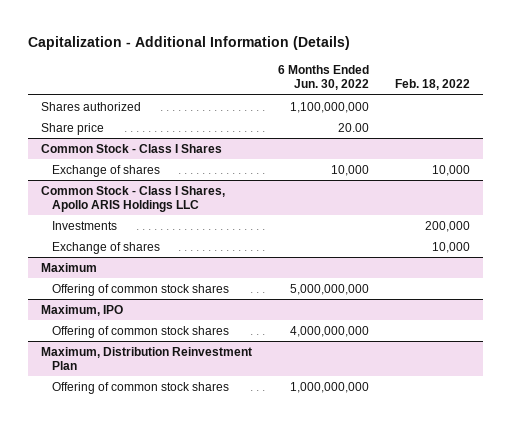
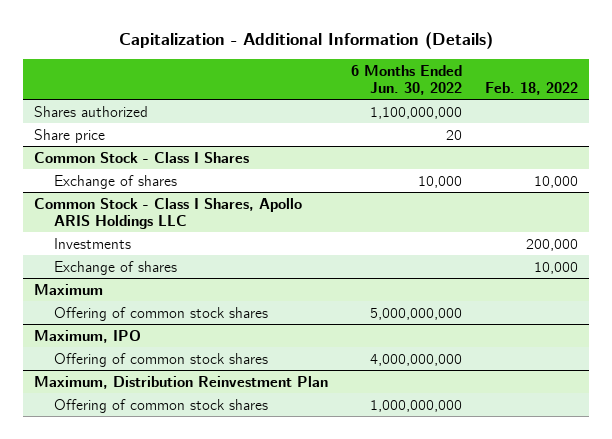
[338,122,370,132] 20.00 -> [445,129,462,140] 20

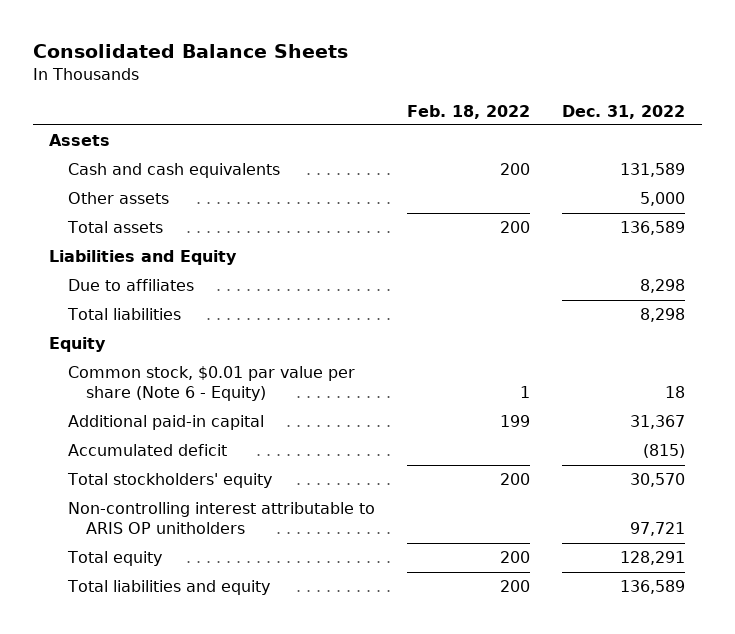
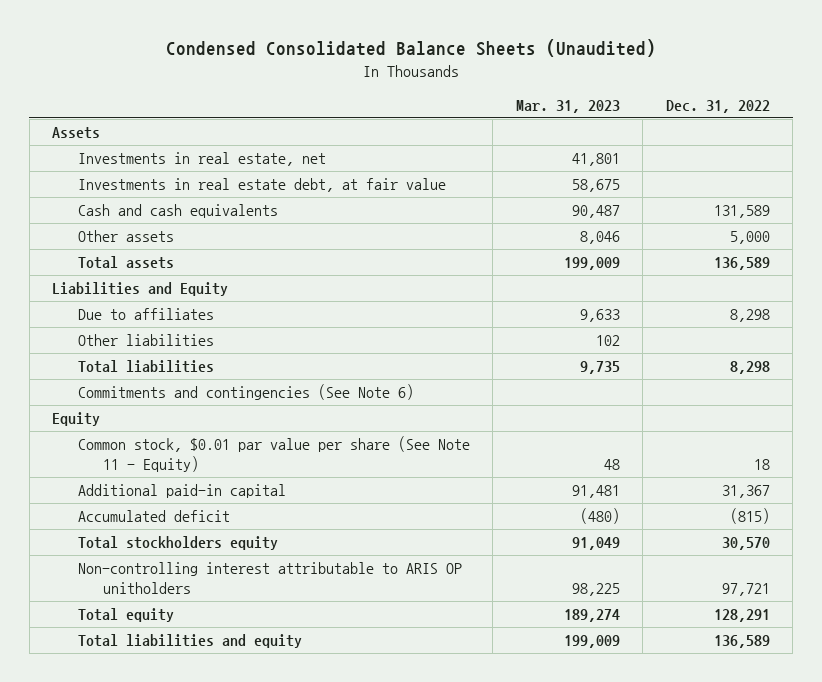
[33,44,349,59] Consolidated Balance Sheets -> [166,39,657,58] Condensed Consolidated Balance Sheets (Unaudited)
[407,104,531,119] Feb. 18, 2022 -> none
none -> [515,99,620,113] Mar. 31, 2023
none -> [77,152,326,167] Investments in real estate, net
none -> [77,178,446,193] Investments in real estate debt, at fair value
none -> [77,334,214,347] Other liabilities
none -> [77,384,414,401] Commitments and contingencies (See Note 6)
[67,366,355,402] Common stock, $0.01 par value per share (Note 6 - Equity) -> [77,436,470,472] Common stock, $0.01 par value per share (See Note 11 - Equity)
[66,473,272,489] Total stockholders' equity -> [77,536,278,551] Total stockholders equity

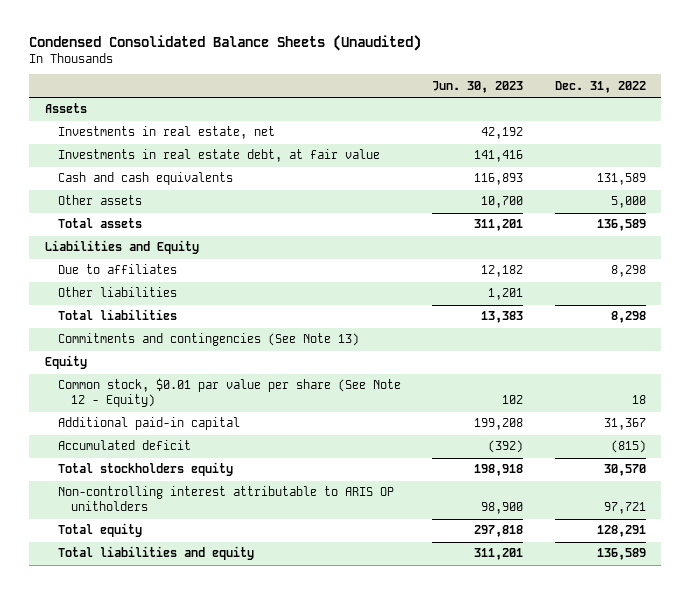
[515,99,620,113] Mar. 31, 2023 -> none
none -> [432,80,524,93] Jun. 30, 2023
[77,384,414,401] Commitments and contingencies (See Note 6) -> [58,333,360,347] Commitments and contingencies (See Note 13)
[77,436,470,472] Common stock, $0.01 par value per share (See Note 11 - Equity) -> [58,378,402,408] Common stock, $0.01 par value per share (See Note 12 - Equity)

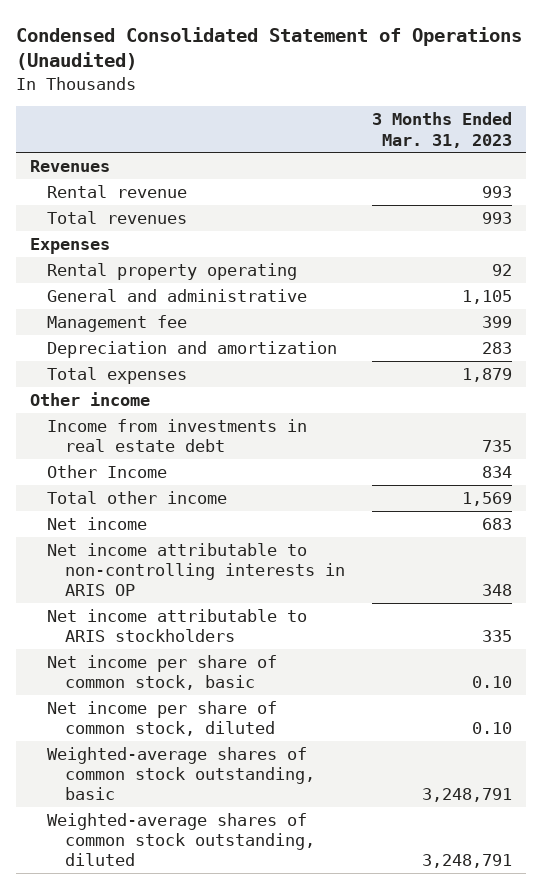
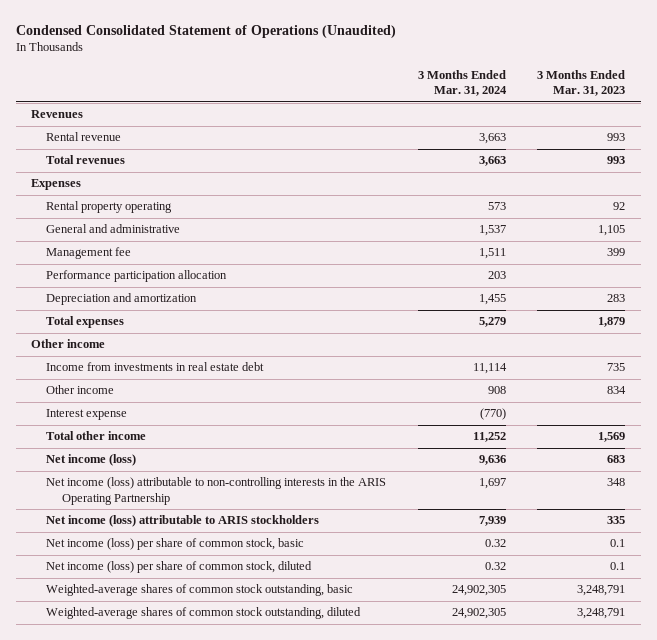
none -> [417,70,507,97] 3 Months Ended Mar. 31, 2024
none -> [46,270,228,283] Performance participation allocation
[47,464,168,478] Other Income -> [46,385,115,395] Other income
none -> [46,409,128,421] Interest expense
[47,516,148,530] Net income -> [46,454,137,467] Net income (loss)
[47,542,345,597] Net income attributable to non-controlling interests in ARIS OP -> [46,477,387,505] Net income (loss) attributable to non-controlling interests in the ARIS Operating Partnership
[47,608,308,643] Net income attributable to ARIS stockholders -> [46,515,320,528] Net income (loss) attributable to ARIS stockholders
[47,654,278,691] Net income per share of common stock, basic -> [46,538,305,551] Net income (loss) per share of common stock, basic
[472,676,513,689] 0.10 -> [610,539,626,548] 0.1
[47,700,278,737] Net income per share of common stock, diluted -> [46,561,313,574] Net income (loss) per share of common stock, diluted
[472,722,513,735] 0.10 -> [610,562,626,571] 0.1

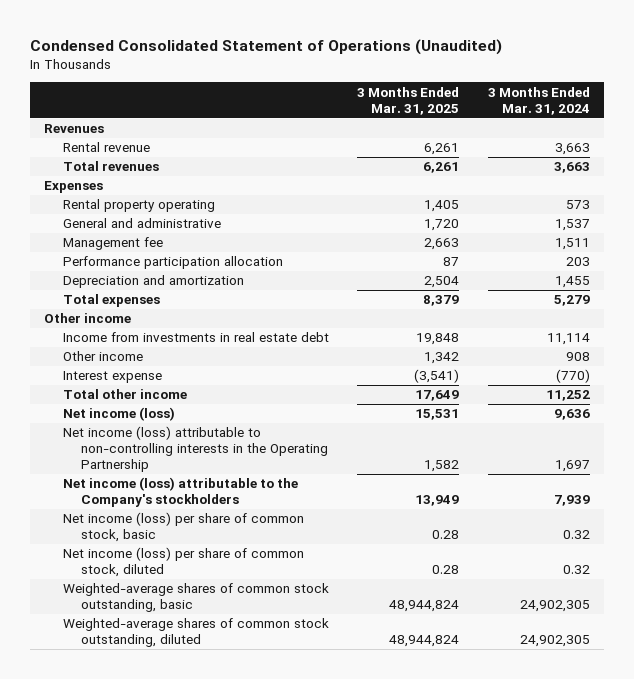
[537,70,626,97] 3 Months Ended Mar. 31, 2023 -> none
none -> [357,86,460,115] 3 Months Ended Mar. 31, 2025
[46,477,387,505] Net income (loss) attributable to non-controlling interests in the ARIS Operating Partnership -> [62,426,328,473] Net income (loss) attributable to non-controlling interests in the Operating Partnership
[46,515,320,528] Net income (loss) attributable to ARIS stockholders -> [62,477,298,508] Net income (loss) attributable to the Company's stockholders

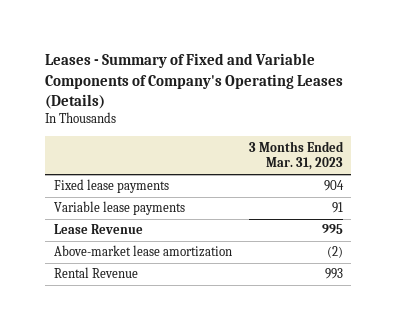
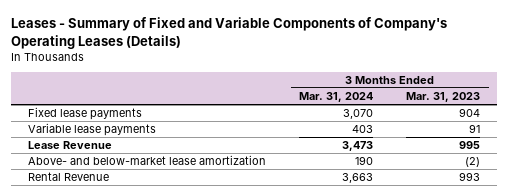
none -> [298,92,373,103] Mar. 31, 2024
[53,245,232,258] Above-market lease amortization -> [27,155,266,166] Above- and below-market lease amortization

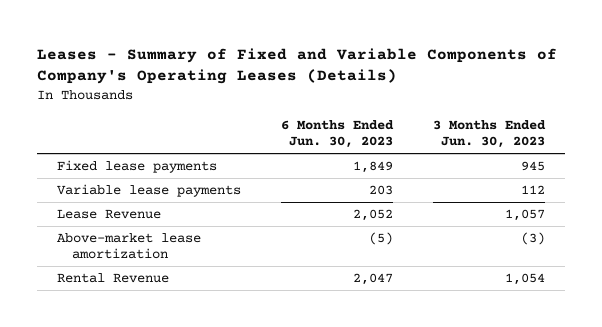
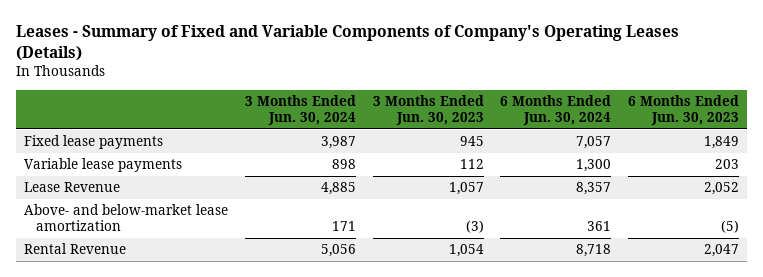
none -> [244,94,356,126] 3 Months Ended Jun. 30, 2024
none -> [500,94,612,126] 6 Months Ended Jun. 30, 2024
[57,233,202,260] Above-market lease amortization -> [24,204,229,232] Above- and below-market lease amortization

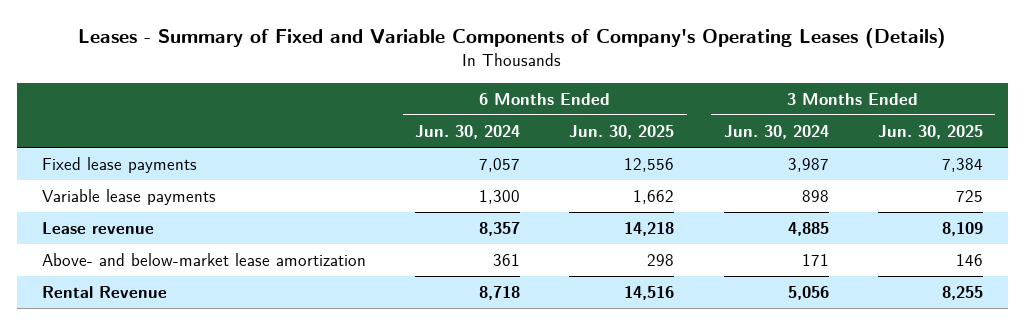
[372,94,484,126] 3 Months Ended Jun. 30, 2023 -> none
[628,94,740,126] 6 Months Ended Jun. 30, 2023 -> none
none -> [569,125,675,140] Jun. 30, 2025
none -> [877,125,983,140] Jun. 30, 2025
[24,182,121,193] Lease Revenue -> [41,222,154,235] Lease revenue

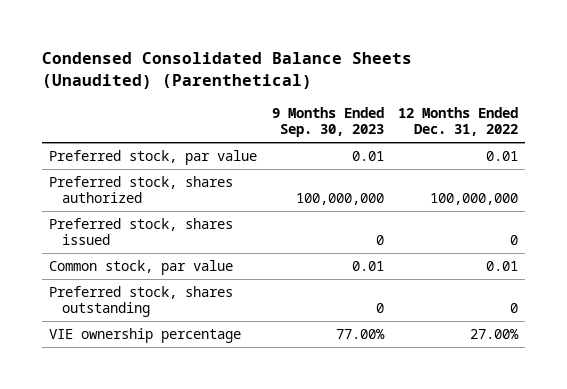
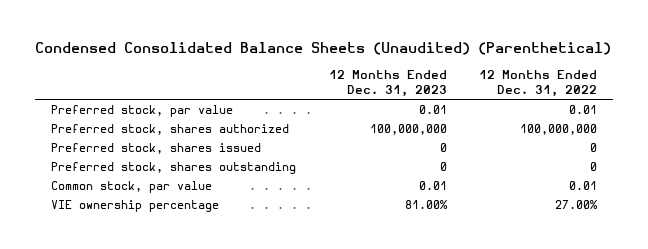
[271,107,384,138] 9 Months Ended Sep. 30, 2023 -> none
none -> [328,69,447,97] 12 Months Ended Dec. 31, 2023
[49,260,234,276] Common stock, par value -> [51,181,213,194] Common stock, par value

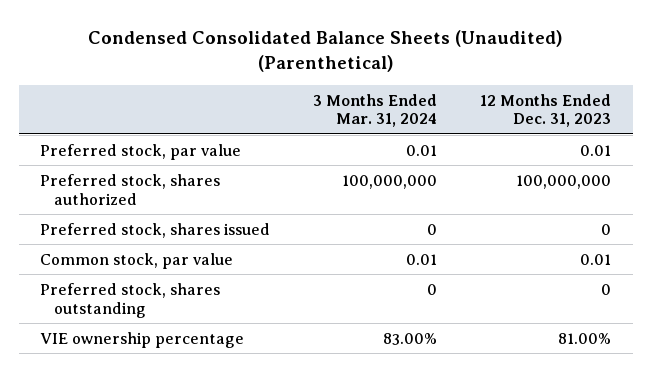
[478,69,597,97] 12 Months Ended Dec. 31, 2022 -> none
none -> [313,93,438,128] 3 Months Ended Mar. 31, 2024
[51,162,297,175] Preferred stock, shares outstanding -> [40,282,221,318] Preferred stock, shares outstanding

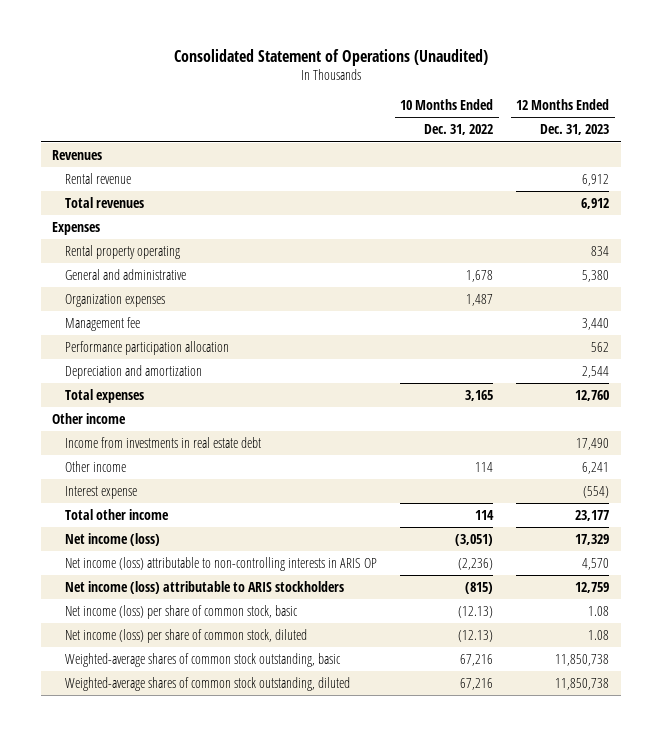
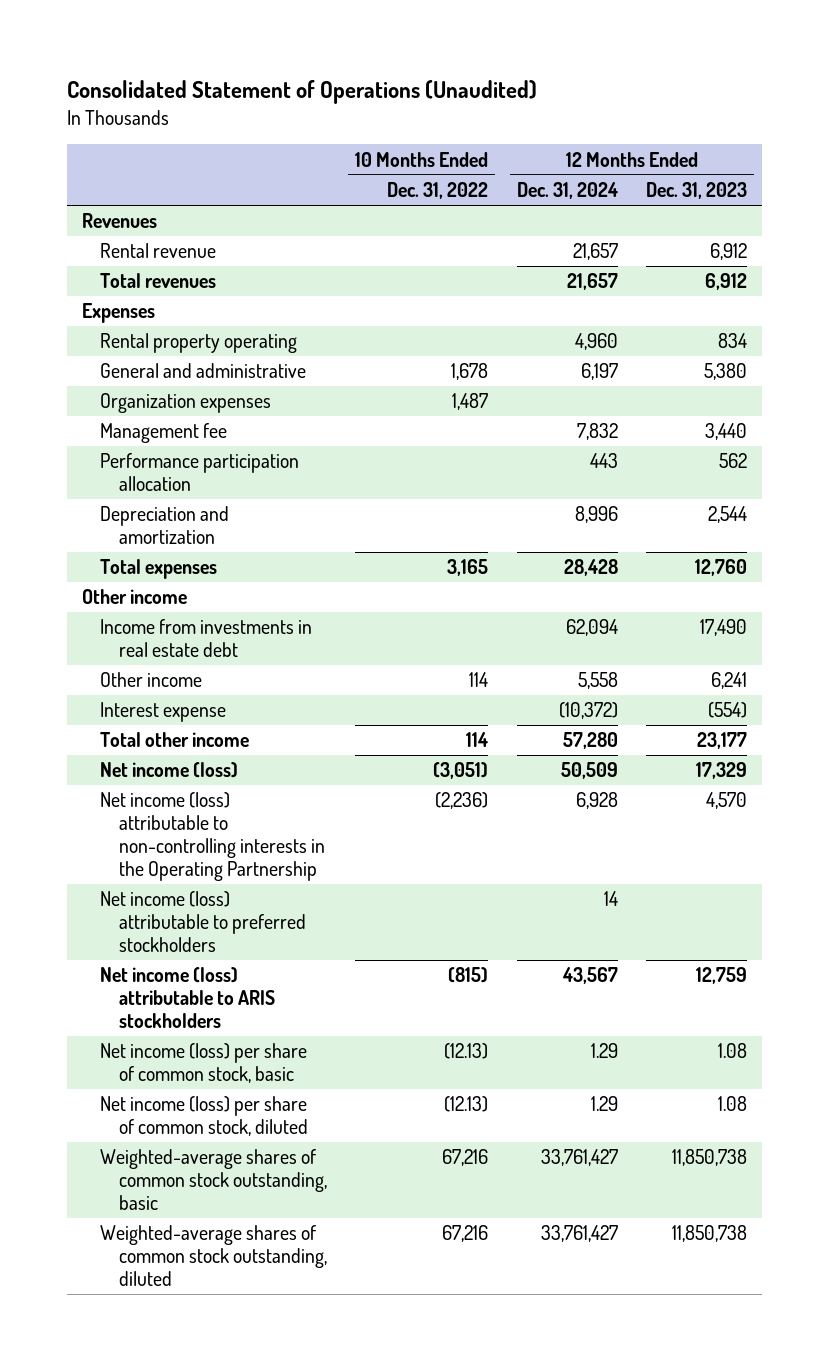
none -> [516,182,618,200] Dec. 31, 2024
[65,556,378,571] Net income (loss) attributable to non-controlling interests in ARIS OP -> [100,792,325,881] Net income (loss) attributable to non-controlling interests in the Operating Partnership
none -> [100,891,306,952] Net income (loss) attributable to preferred stockholders

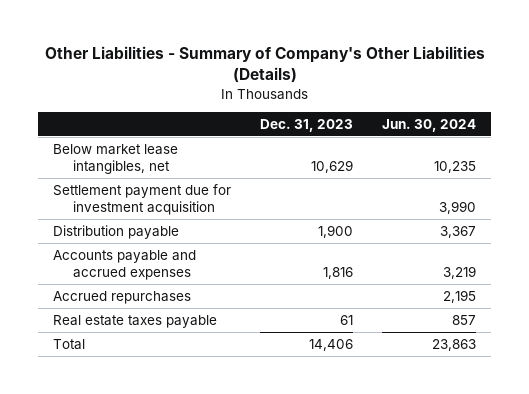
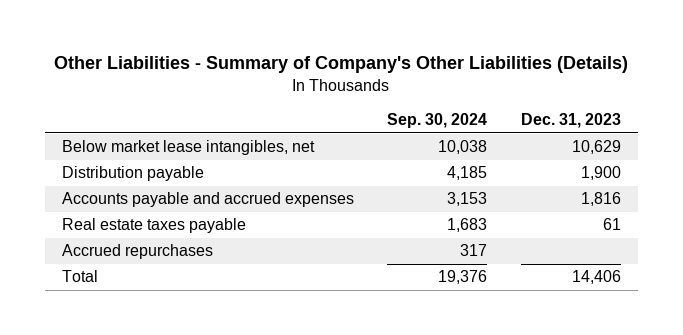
[382,118,477,132] Jun. 30, 2024 -> none
none -> [387,112,488,128] Sep. 30, 2024
[52,183,231,215] Settlement payment due for investment acquisition -> none
[52,290,191,304] Accrued repurchases -> [61,244,213,260] Accrued repurchases

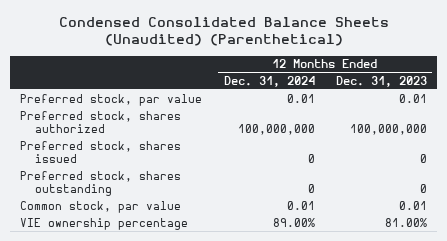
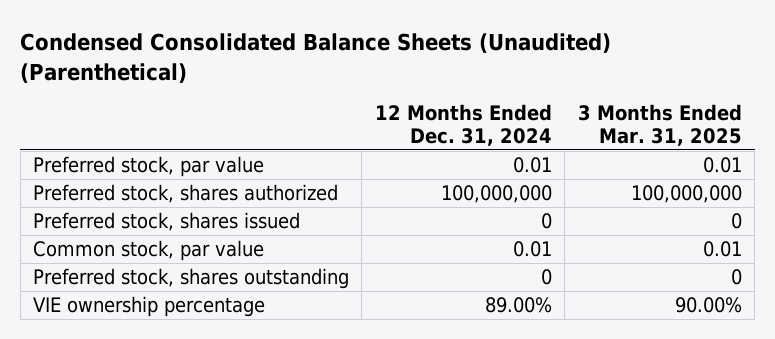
[335,75,427,87] Dec. 31, 2023 -> none
none -> [577,104,742,147] 3 Months Ended Mar. 31, 2025
[20,170,182,197] Preferred stock, shares outstanding -> [33,267,350,289] Preferred stock, shares outstanding

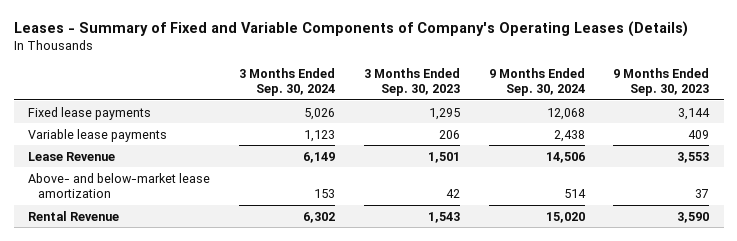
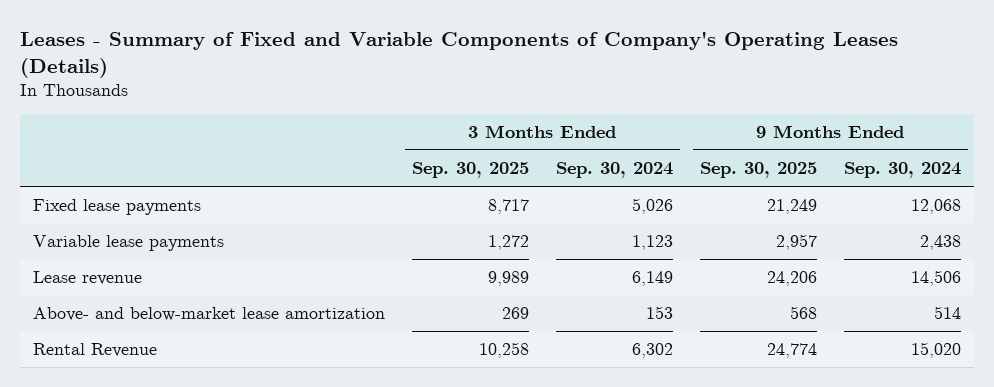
[363,67,460,97] 3 Months Ended Sep. 30, 2023 -> none
[613,67,710,97] 9 Months Ended Sep. 30, 2023 -> none
none -> [411,161,529,178] Sep. 30, 2025
none -> [699,161,817,178] Sep. 30, 2025
[28,151,116,161] Lease Revenue -> [32,271,142,286] Lease revenue

